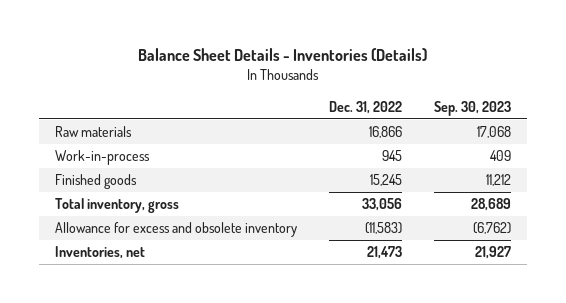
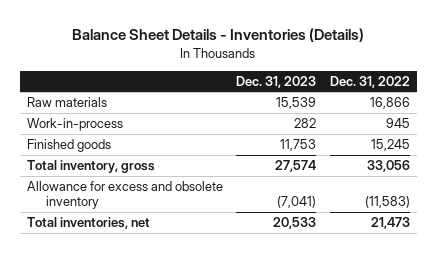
[433,100,511,116] Sep. 30, 2023 -> none
none -> [236,75,317,88] Dec. 31, 2023
[55,246,146,260] Inventories, net -> [27,216,151,229] Total inventories, net

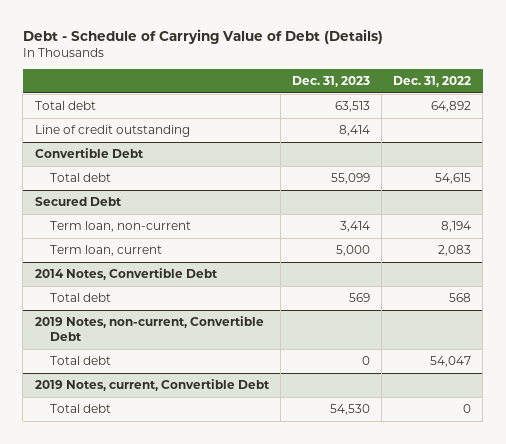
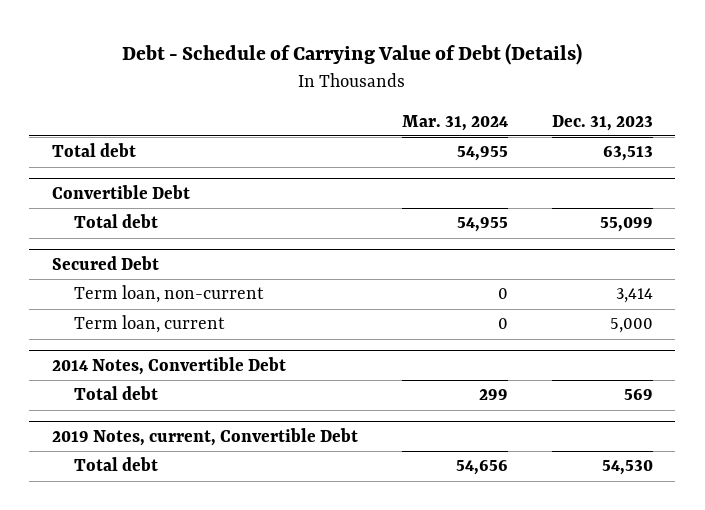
[393,75,472,87] Dec. 31, 2022 -> none
none -> [401,114,508,131] Mar. 31, 2024
[34,125,190,138] Line of credit outstanding -> none
[34,316,264,341] 2019 Notes, non-current, Convertible Debt -> none
[49,356,111,366] Total debt -> none

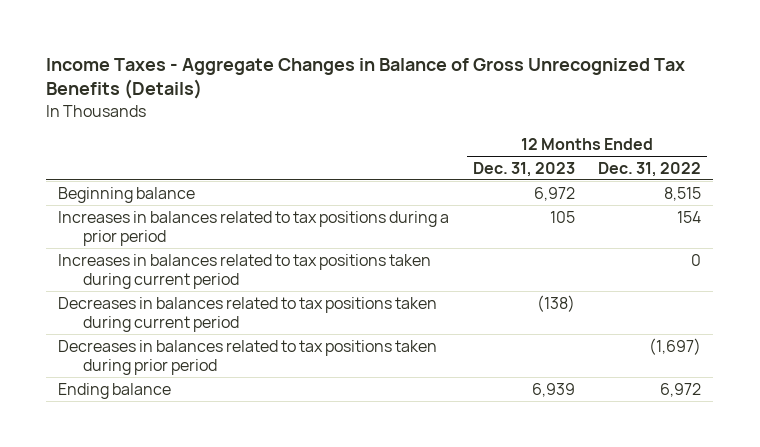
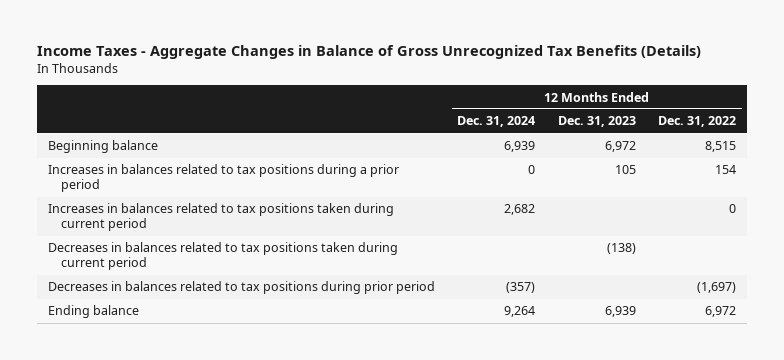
none -> [457,116,536,128] Dec. 31, 2024
[58,339,438,376] Decreases in balances related to tax positions taken during prior period -> [48,281,436,295] Decreases in balances related to tax positions during prior period

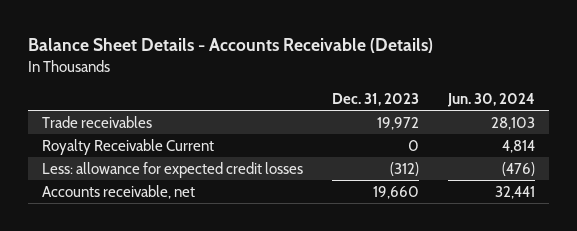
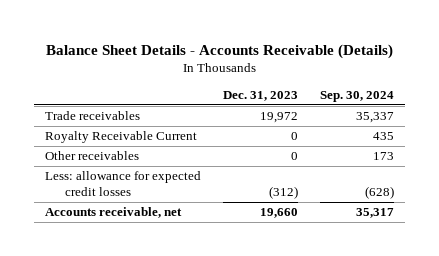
[447,92,536,107] Jun. 30, 2024 -> none
none -> [320,91,395,103] Sep. 30, 2024
none -> [45,151,140,161] Other receivables

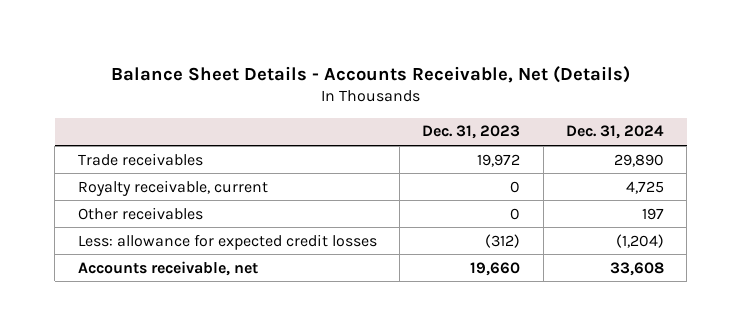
[45,43,393,59] Balance Sheet Details - Accounts Receivable (Details) -> [110,65,630,83] Balance Sheet Details - Accounts Receivable, Net (Details)
[320,91,395,103] Sep. 30, 2024 -> none
none -> [566,125,665,140] Dec. 31, 2024
[45,131,198,144] Royalty Receivable Current -> [77,179,268,196] Royalty receivable, current

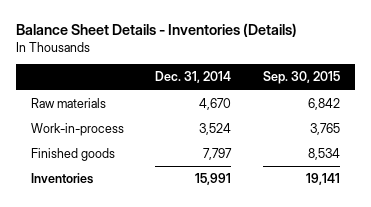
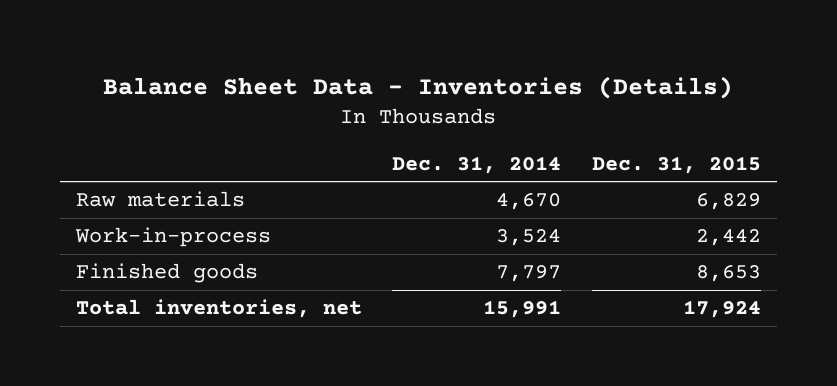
[15,22,297,37] Balance Sheet Details - Inventories (Details) -> [103,75,734,99] Balance Sheet Data - Inventories (Details)
[262,71,340,85] Sep. 30, 2015 -> none
none -> [592,155,762,174] Dec. 31, 2015
[31,173,94,185] Inventories -> [75,299,362,319] Total inventories, net

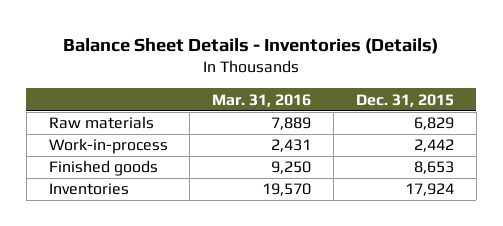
[103,75,734,99] Balance Sheet Data - Inventories (Details) -> [63,38,439,55] Balance Sheet Details - Inventories (Details)
[392,155,562,174] Dec. 31, 2014 -> none
none -> [212,93,312,107] Mar. 31, 2016
[75,299,362,319] Total inventories, net -> [48,183,129,196] Inventories

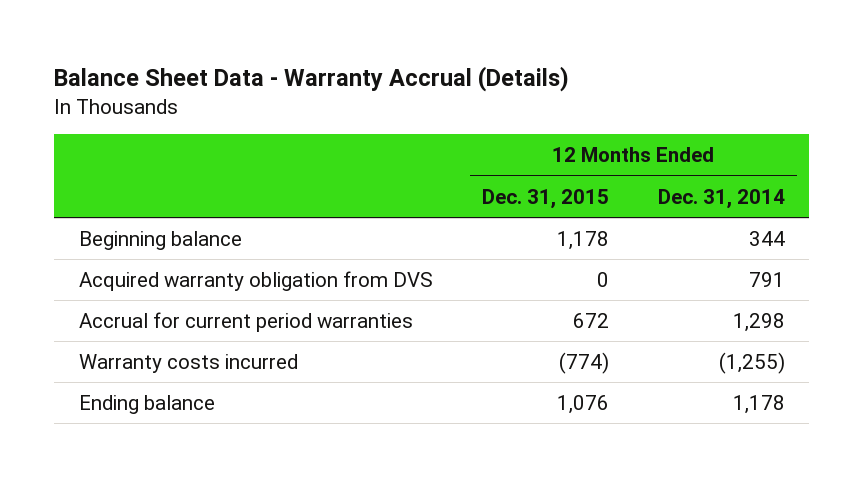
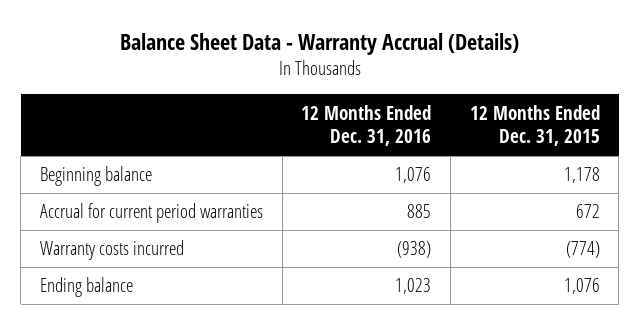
[657,188,785,209] Dec. 31, 2014 -> none
none -> [301,104,432,147] 12 Months Ended Dec. 31, 2016
[78,271,433,292] Acquired warranty obligation from DVS -> none

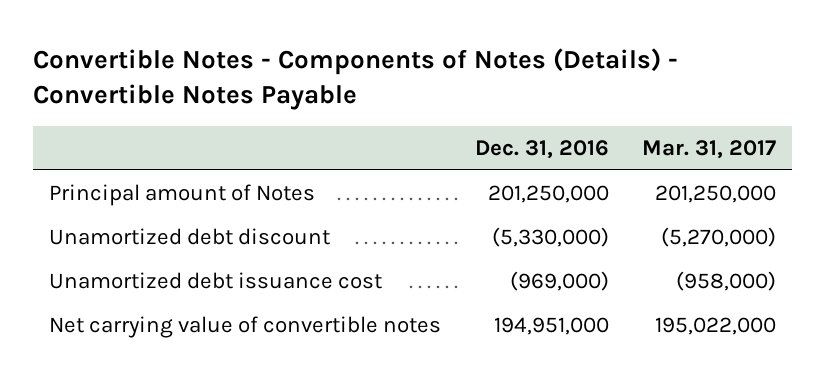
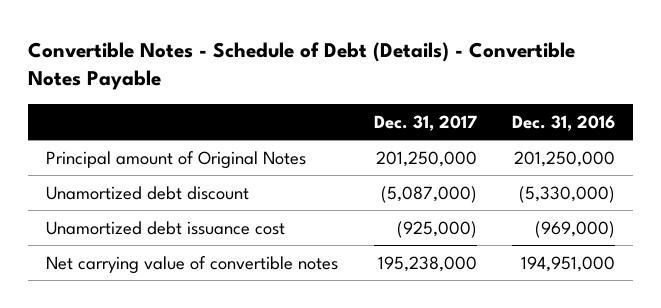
[32,47,678,110] Convertible Notes - Components of Notes (Details) - Convertible Notes Payable -> [28,41,576,91] Convertible Notes - Schedule of Debt (Details) - Convertible Notes Payable
[641,139,776,159] Mar. 31, 2017 -> none
none -> [373,114,477,131] Dec. 31, 2017
[49,184,316,207] Principal amount of Notes -> [45,150,306,169] Principal amount of Original Notes

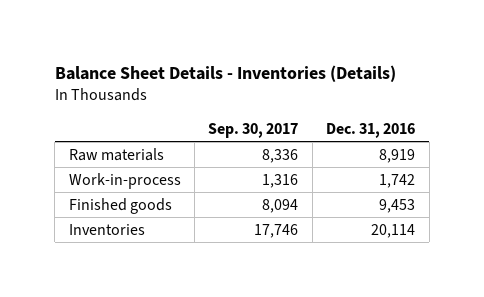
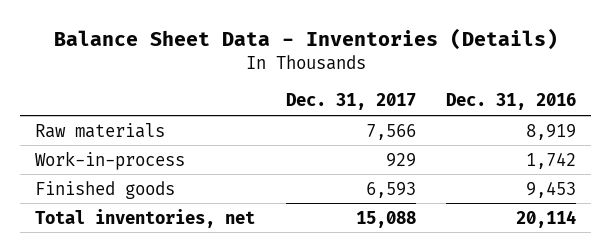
[54,65,396,83] Balance Sheet Details - Inventories (Details) -> [53,28,558,51] Balance Sheet Data - Inventories (Details)
[208,122,299,138] Sep. 30, 2017 -> none
none -> [285,93,416,111] Dec. 31, 2017
[68,223,145,235] Inventories -> [35,208,256,228] Total inventories, net

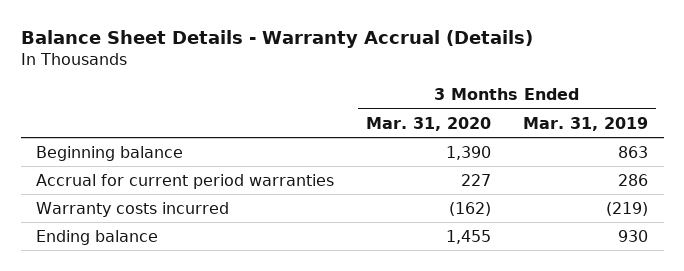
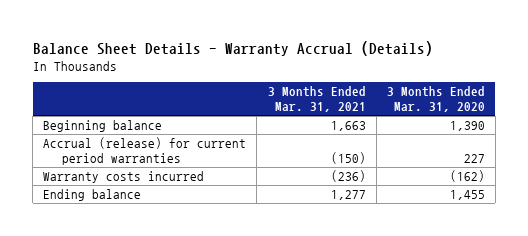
[522,116,648,131] Mar. 31, 2019 -> none
none -> [267,86,366,113] 3 Months Ended Mar. 31, 2021
[36,173,335,189] Accrual for current period warranties -> [43,136,247,165] Accrual (release) for current period warranties

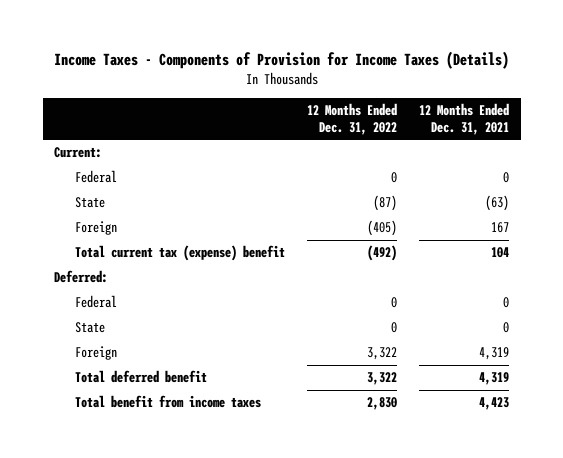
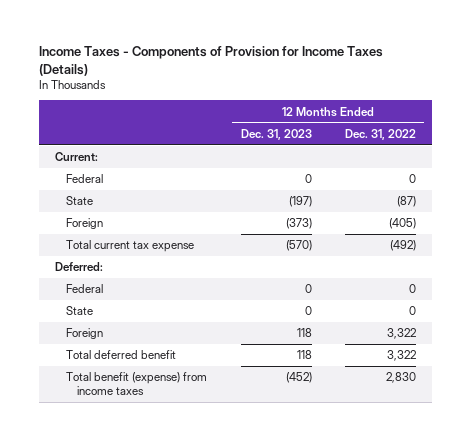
[419,103,510,135] 12 Months Ended Dec. 31, 2021 -> none
none -> [240,128,312,140] Dec. 31, 2023
[74,245,285,262] Total current tax (expense) benefit -> [66,240,195,253] Total current tax expense
[74,395,261,409] Total benefit from income taxes -> [66,372,208,396] Total benefit (expense) from income taxes

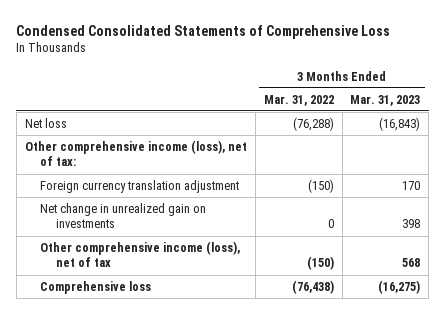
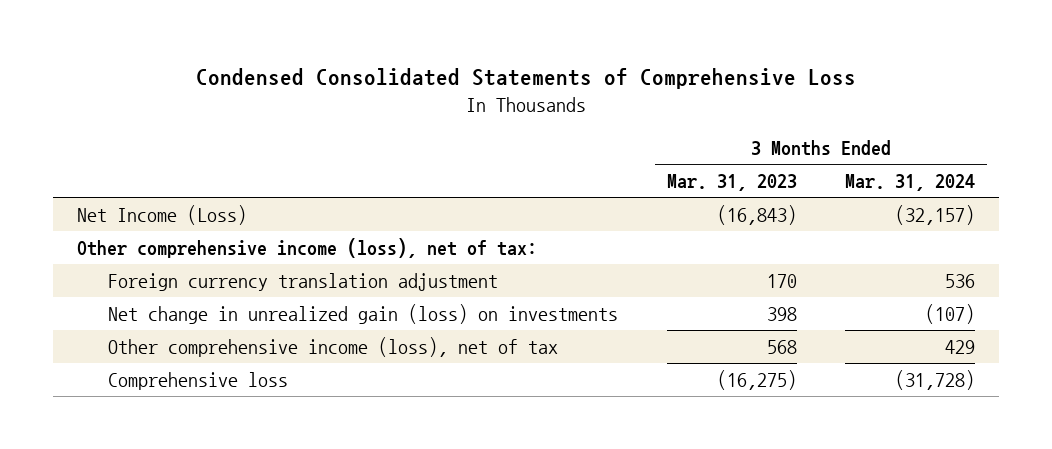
[263,94,334,106] Mar. 31, 2022 -> none
none -> [845,174,976,192] Mar. 31, 2024
[24,117,67,128] Net loss -> [77,204,248,225] Net Income (Loss)
[40,202,207,229] Net change in unrealized gain on investments -> [108,303,619,324] Net change in unrealized gain (loss) on investments

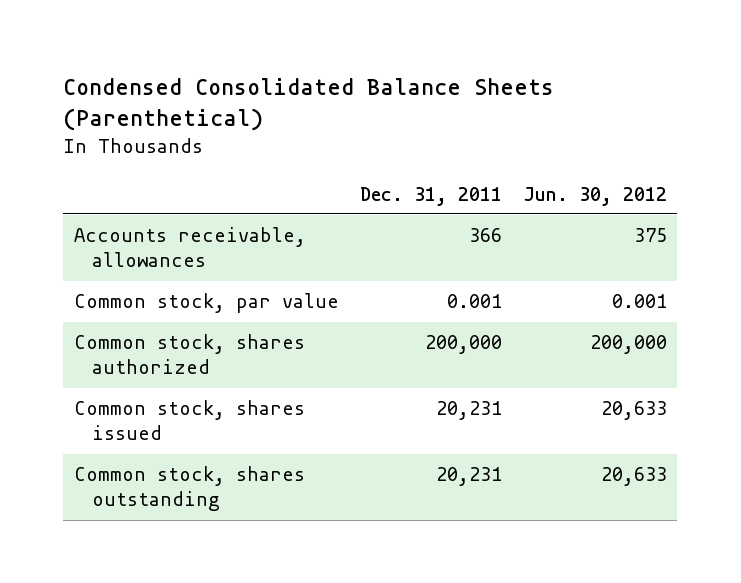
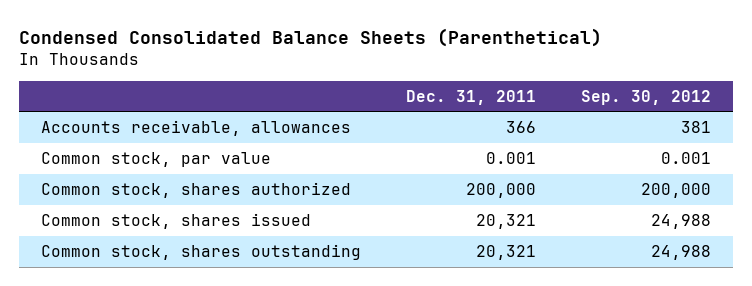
[522,186,667,206] Jun. 30, 2012 -> none
none -> [580,89,711,105] Sep. 30, 2012
[435,401,502,421] 20,231 -> [476,213,537,229] 20,321
[435,467,502,487] 20,231 -> [476,244,537,260] 20,321

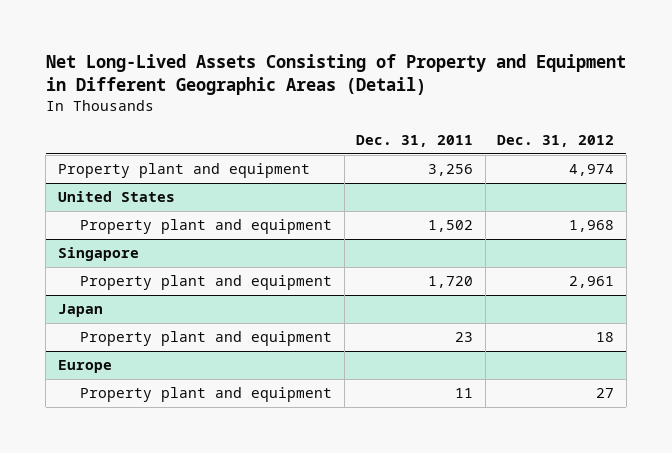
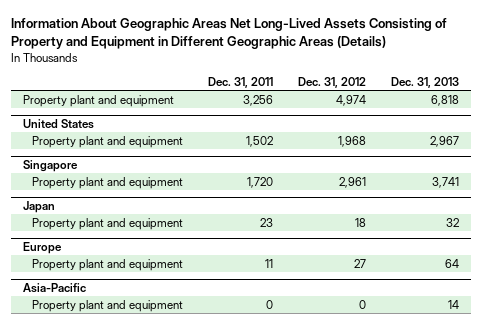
[45,54,626,96] Net Long-Lived Assets Consisting of Property and Equipment in Different Geographic Areas (Detail) -> [10,18,447,50] Information About Geographic Areas Net Long-Lived Assets Consisting of Property and Equipment in Different Geographic Areas (Details)
none -> [390,76,459,88] Dec. 31, 2013
none -> [22,282,86,293] Asia-Pacific
none -> [32,299,184,312] Property plant and equipment

